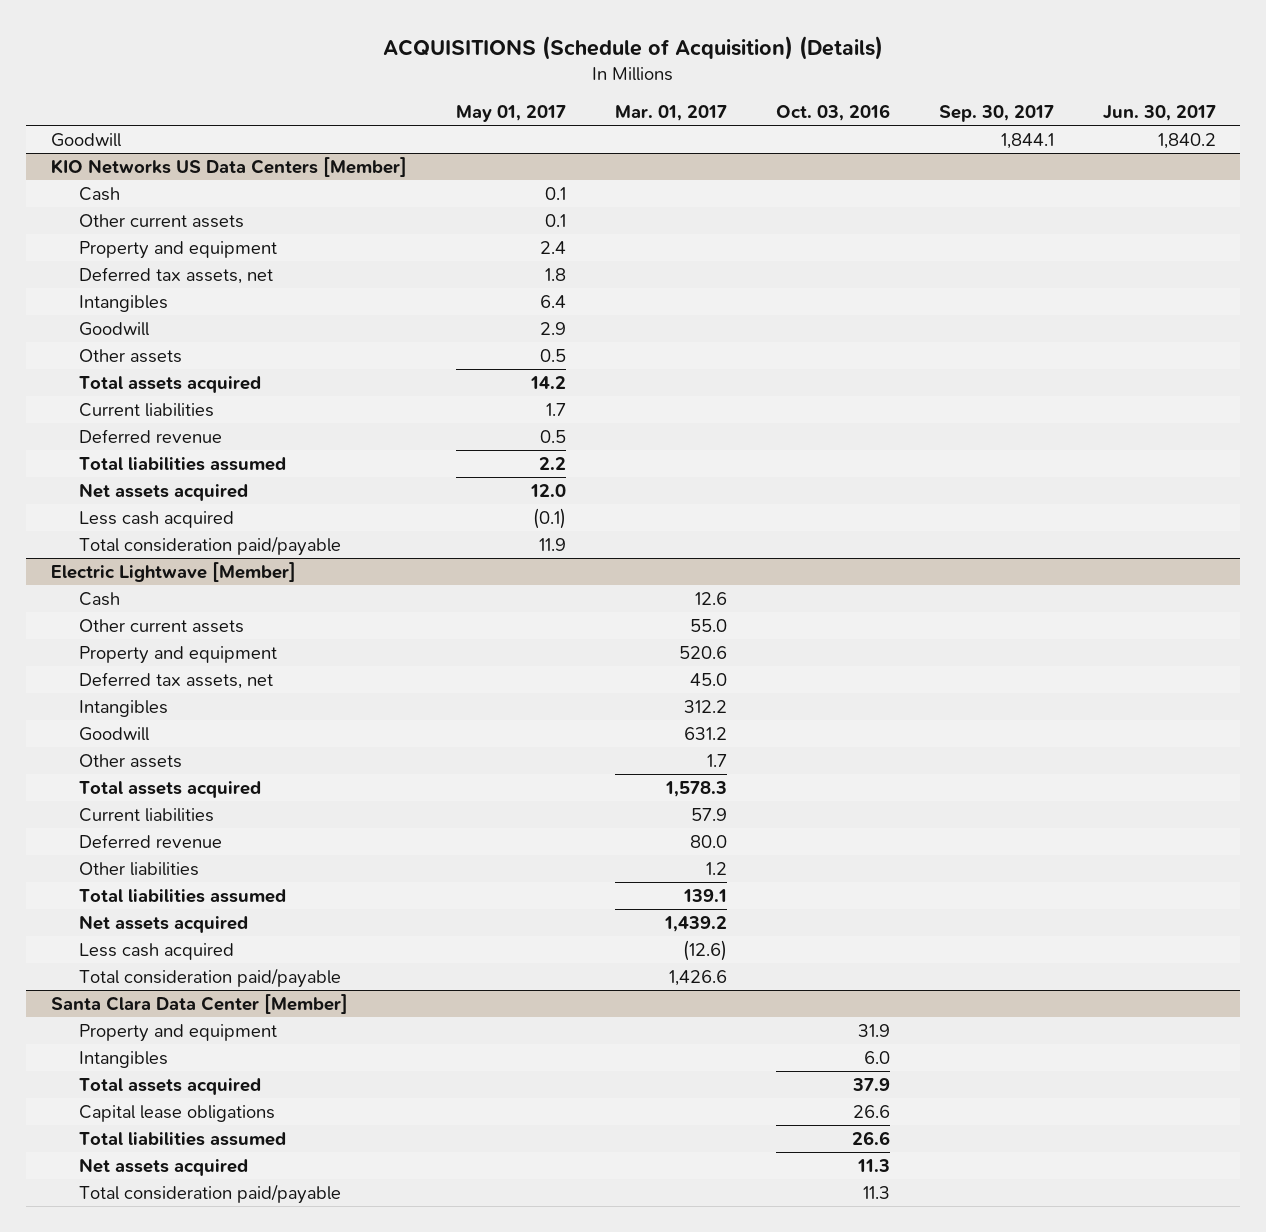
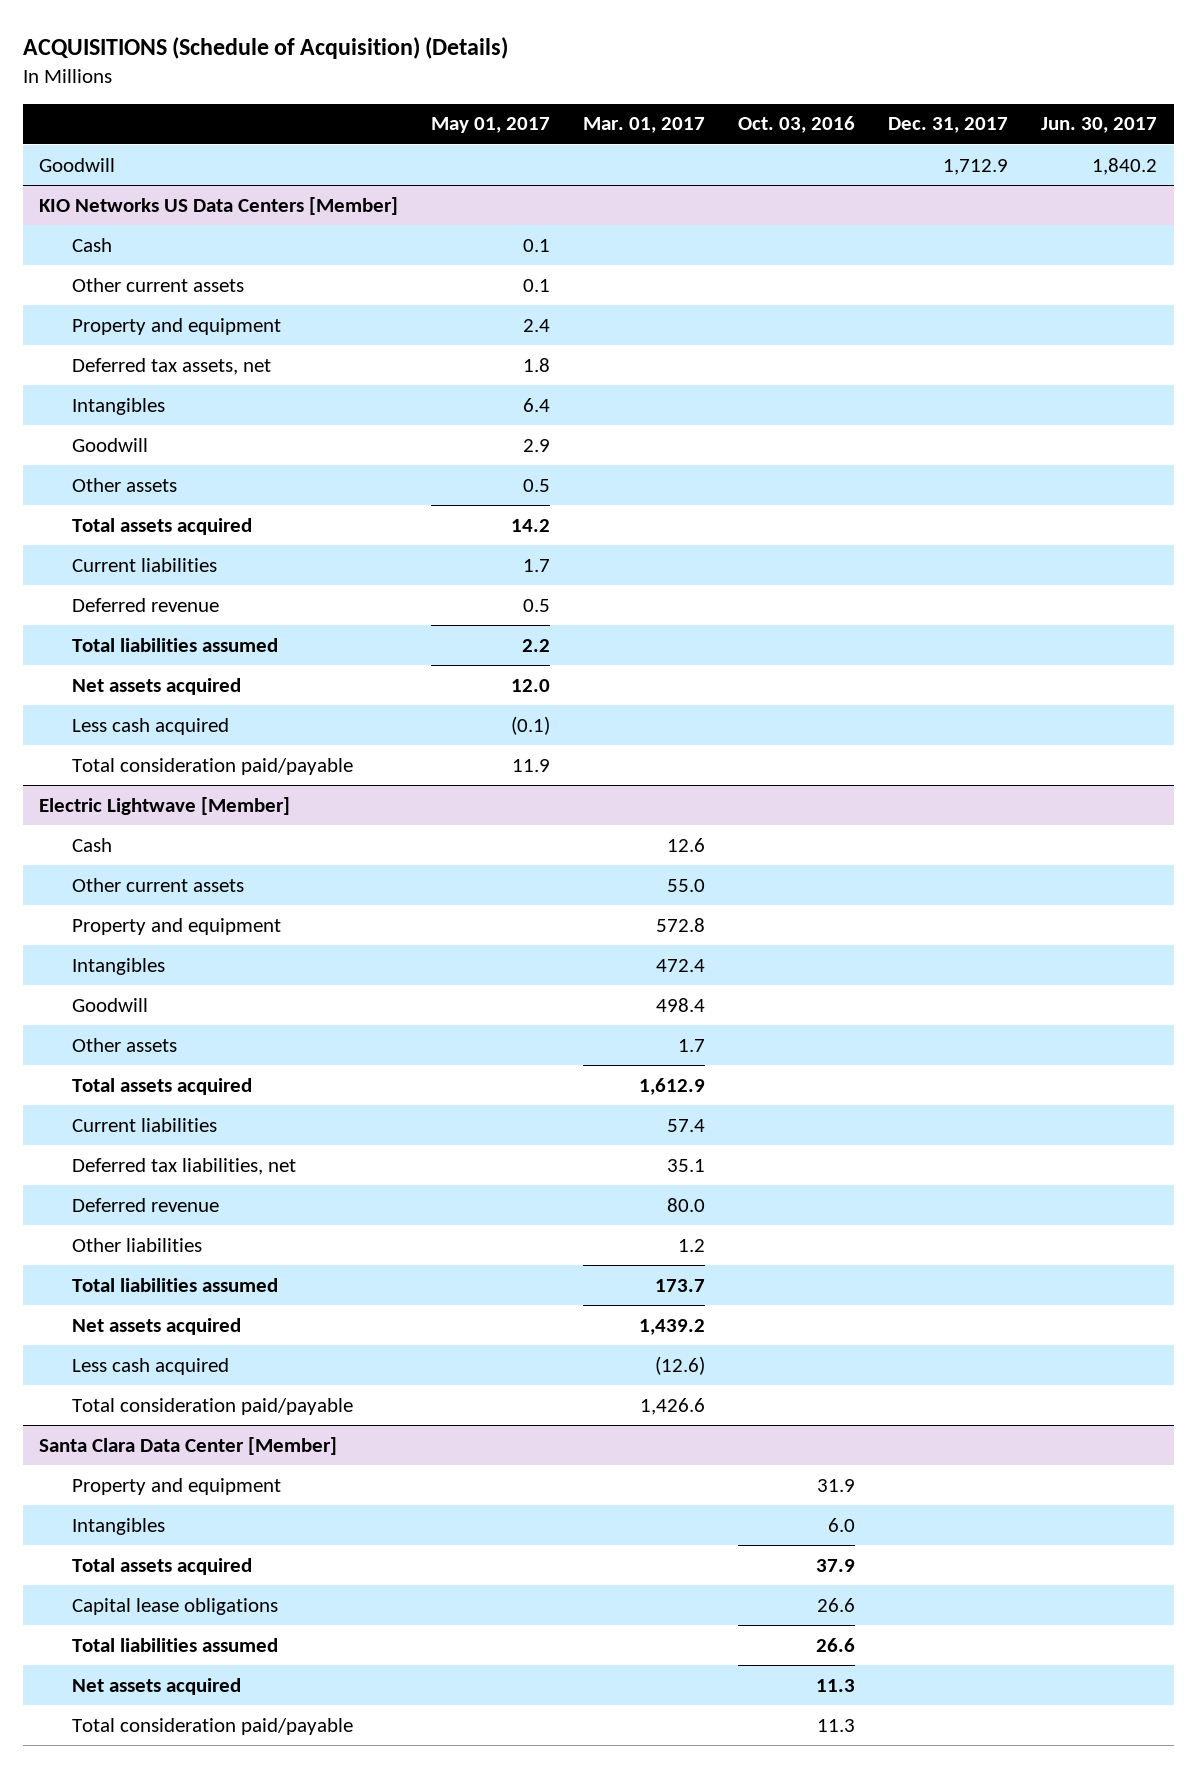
[938,105,1054,123] Sep. 30, 2017 -> none
none -> [888,117,1009,134] Dec. 31, 2017
[78,671,273,689] Deferred tax assets, net -> none
[678,645,727,659] 520.6 -> [656,917,706,932] 572.8
[683,699,727,713] 312.2 -> [656,958,706,972] 472.4
[683,726,727,740] 631.2 -> [656,997,706,1012] 498.4
[664,780,727,797] 1,578.3 -> [639,1077,706,1095] 1,612.9
[690,807,727,821] 57.9 -> [667,1118,706,1132] 57.4
none -> [71,1157,296,1175] Deferred tax liabilities, net
[682,888,727,902] 139.1 -> [655,1278,706,1292] 173.7

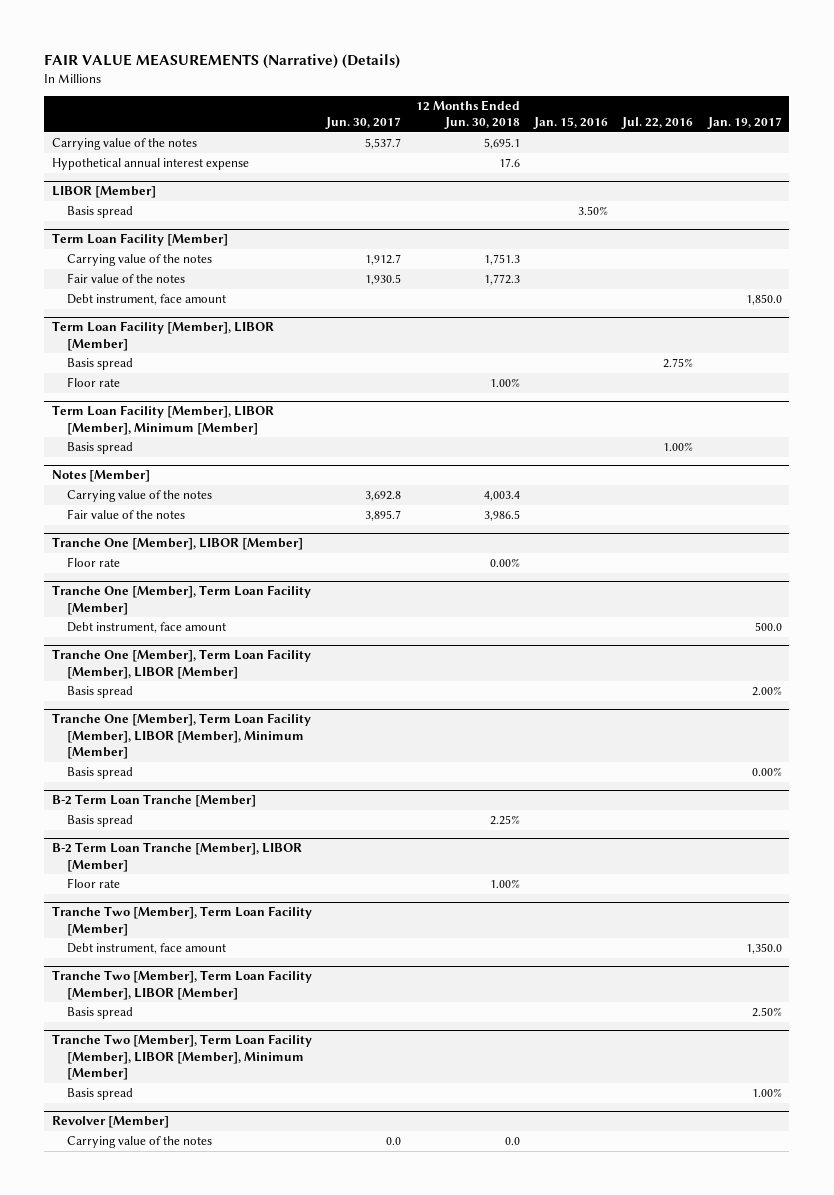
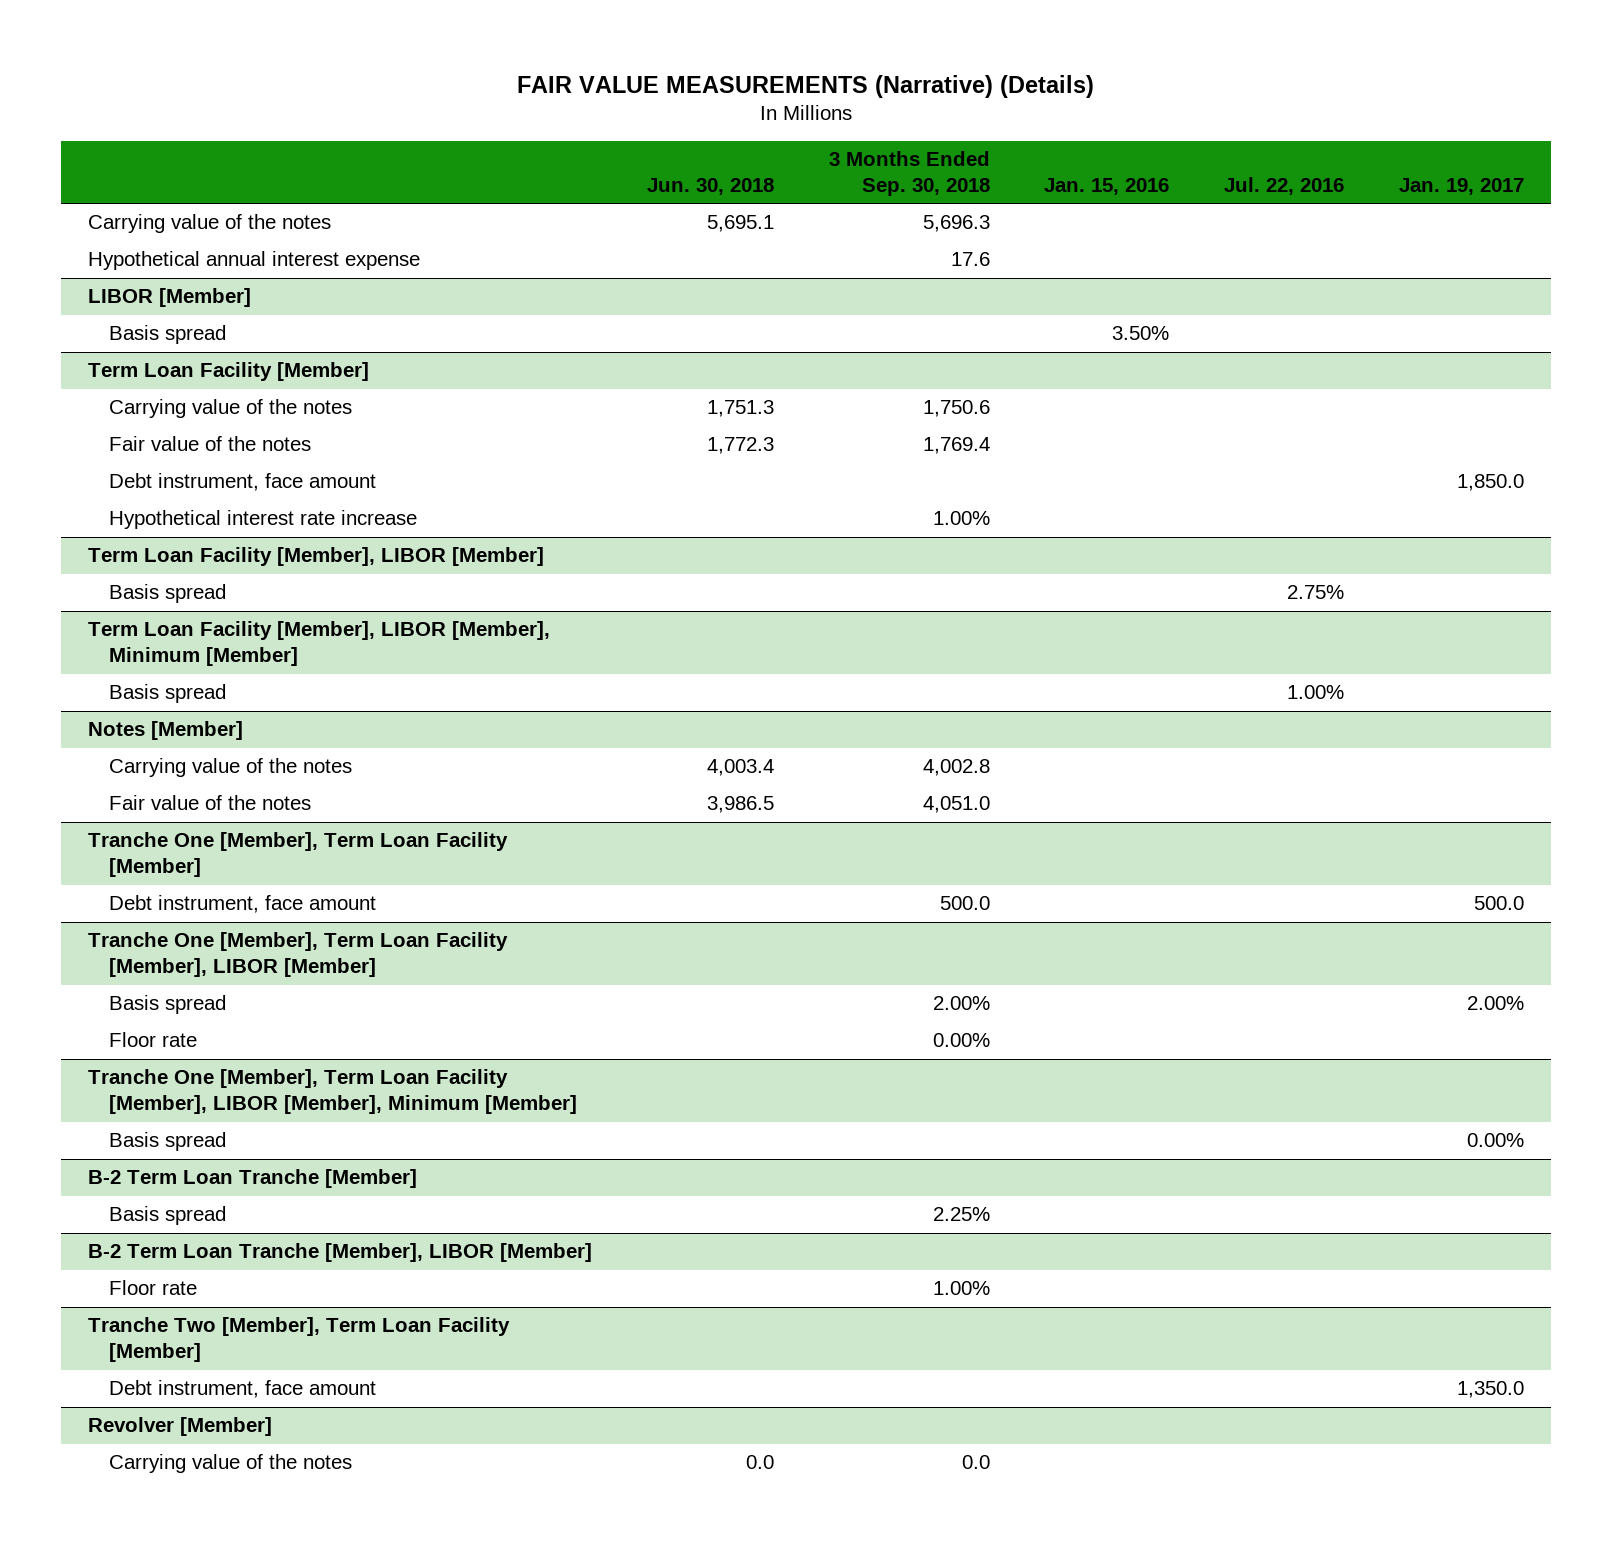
[325,117,402,130] Jun. 30, 2017 -> none
[415,100,520,130] 12 Months Ended Jun. 30, 2018 -> none
none -> [646,177,774,195] Jun. 30, 2018
none -> [828,151,990,196] 3 Months Ended Sep. 30, 2018
none -> [108,510,417,530] Hypothetical interest rate increase
[66,377,120,388] Floor rate -> none
[51,537,303,551] Tranche One [Member], LIBOR [Member] -> none
[66,557,120,568] Floor rate -> none
none -> [108,1032,197,1048] Floor rate
[51,970,312,1000] Tranche Two [Member], Term Loan Facility [Member], LIBOR [Member] -> none
[66,1007,133,1020] Basis spread -> none
[51,1034,312,1081] Tranche Two [Member], Term Loan Facility [Member], LIBOR [Member], Minimum [Member] -> none
[66,1088,133,1101] Basis spread -> none

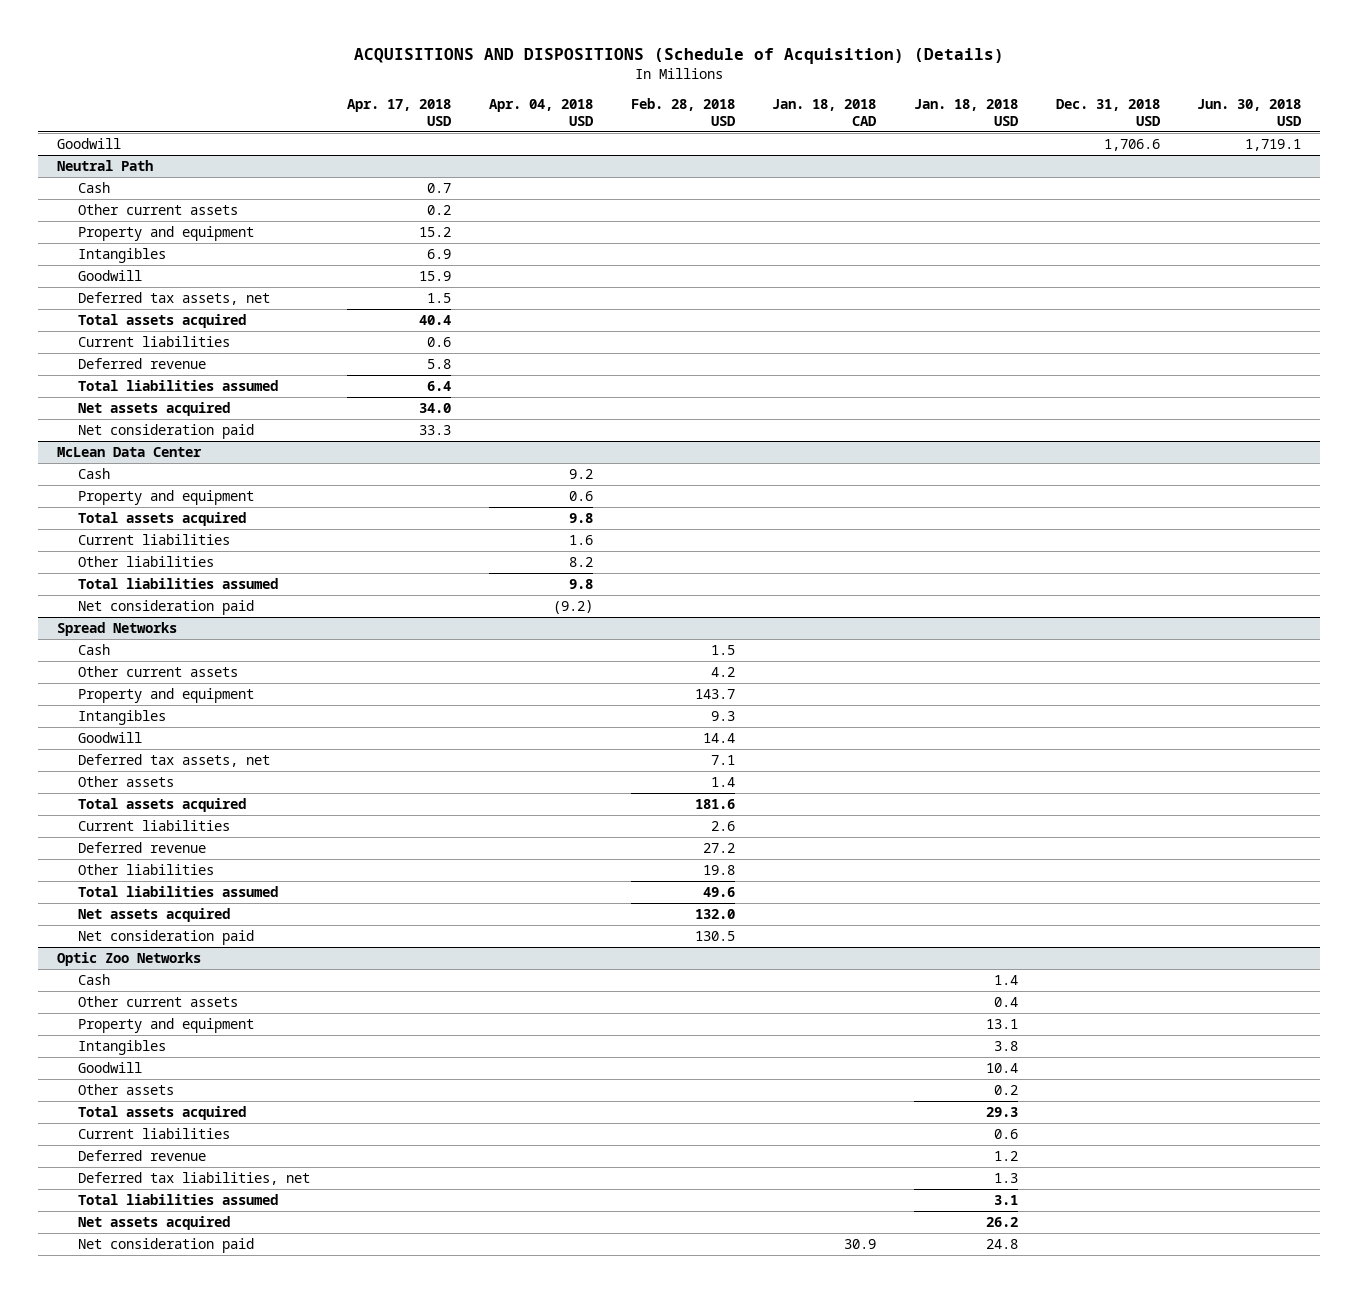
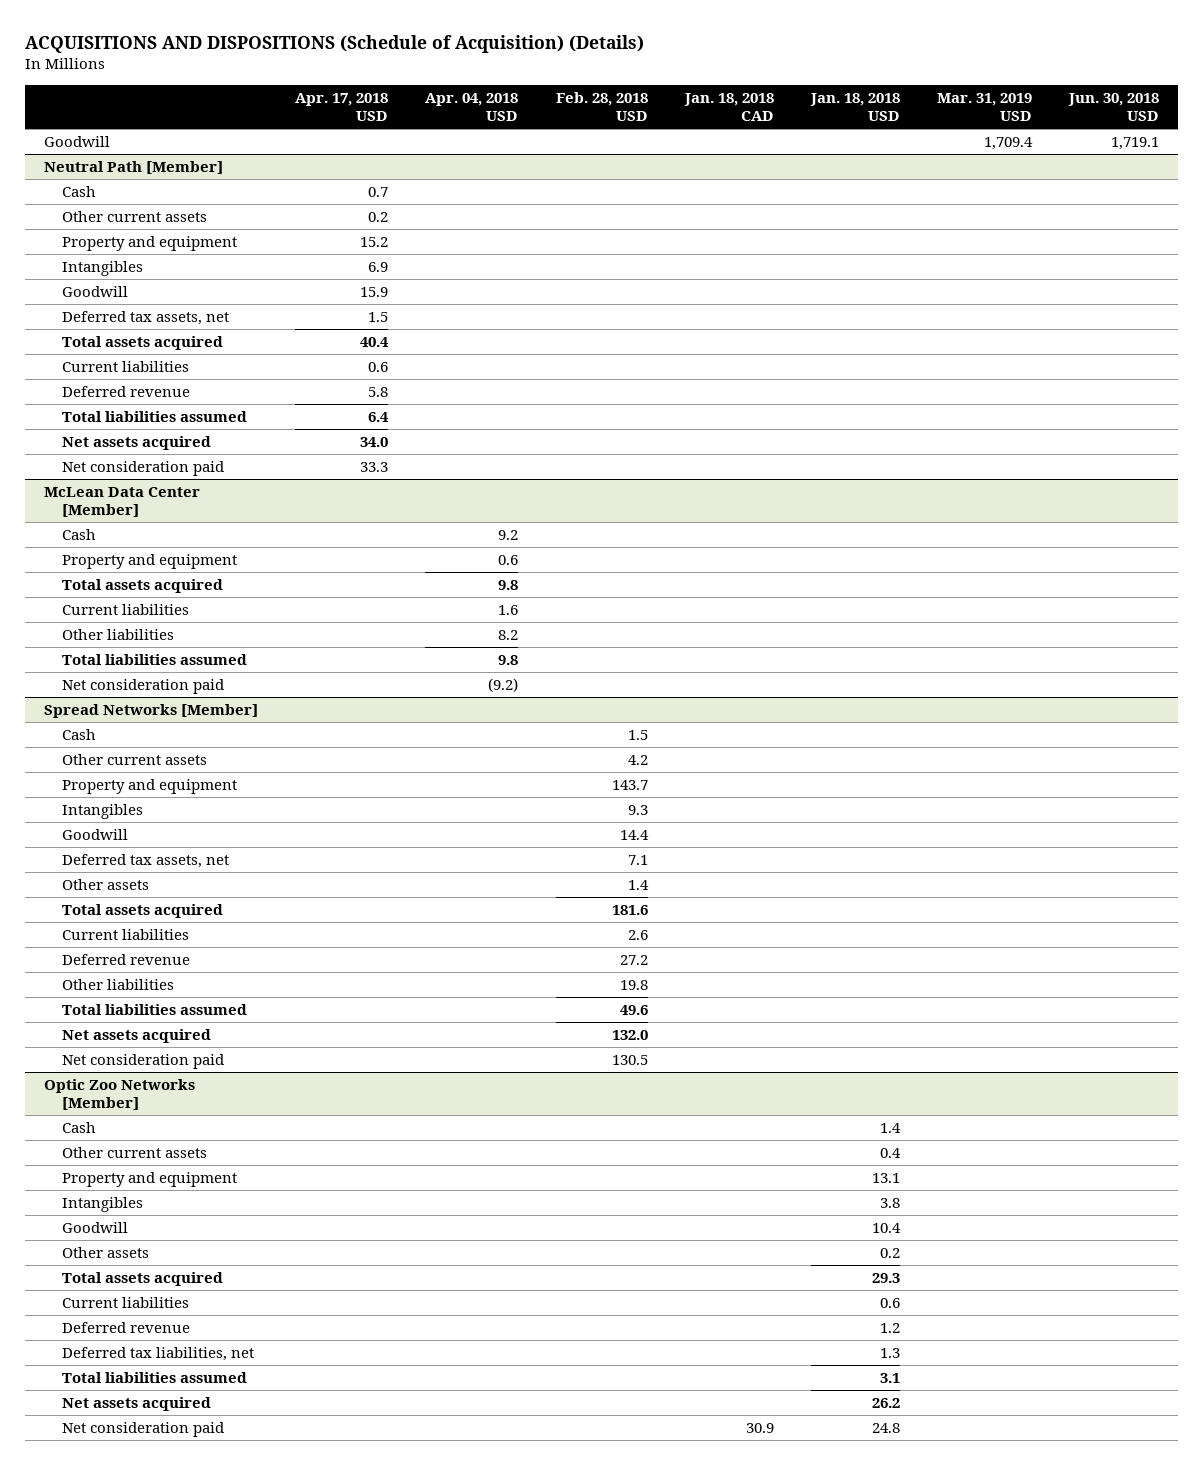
[1055,99,1160,126] Dec. 31, 2018 USD -> none
none -> [937,92,1033,121] Mar. 31, 2019 USD
[57,160,154,172] Neutral Path -> [44,161,224,175] Neutral Path [Member]
[57,447,203,458] McLean Data Center -> [44,487,201,518] McLean Data Center [Member]
[57,622,178,637] Spread Networks -> [44,704,259,719] Spread Networks [Member]
[57,952,202,967] Optic Zoo Networks -> [44,1079,196,1111] Optic Zoo Networks [Member]

